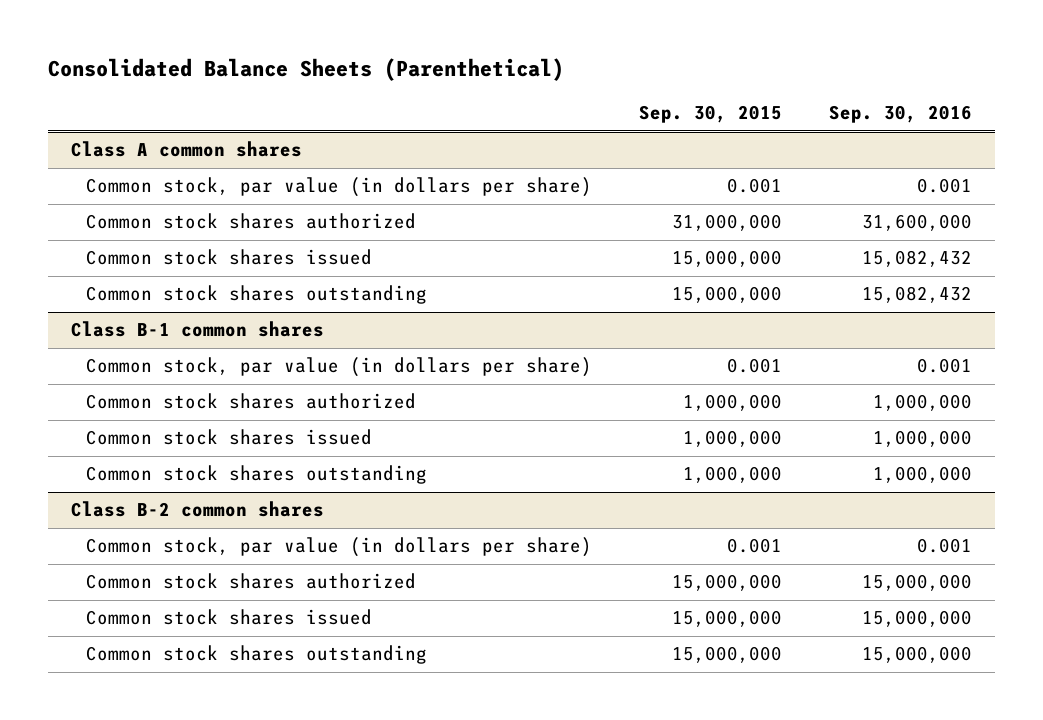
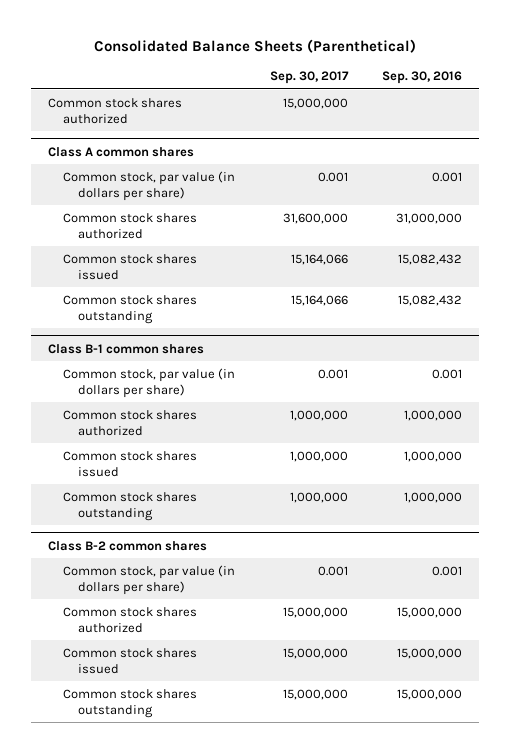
[638,105,782,124] Sep. 30, 2015 -> none
none -> [269,71,349,85] Sep. 30, 2017
none -> [47,97,182,124] Common stock shares authorized
[861,214,972,232] 31,600,000 -> [395,212,462,224] 31,000,000

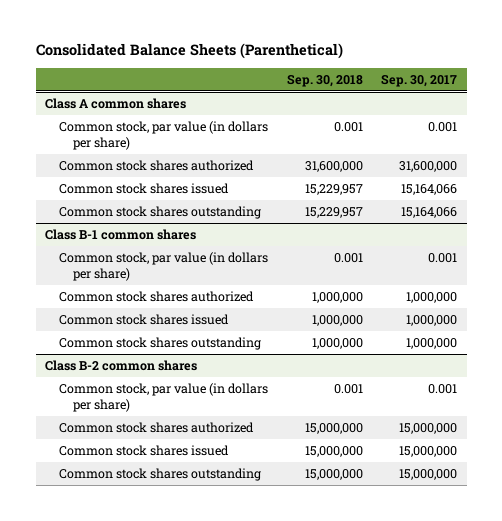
[381,71,462,85] Sep. 30, 2016 -> none
none -> [286,73,363,87] Sep. 30, 2018
[47,97,182,124] Common stock shares authorized -> none

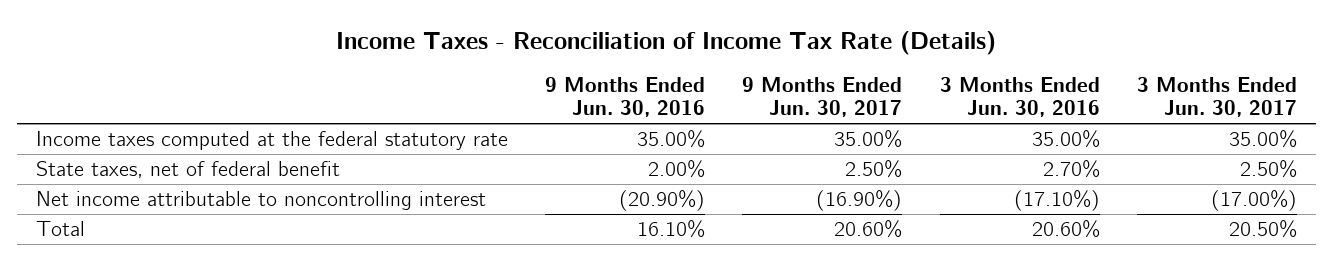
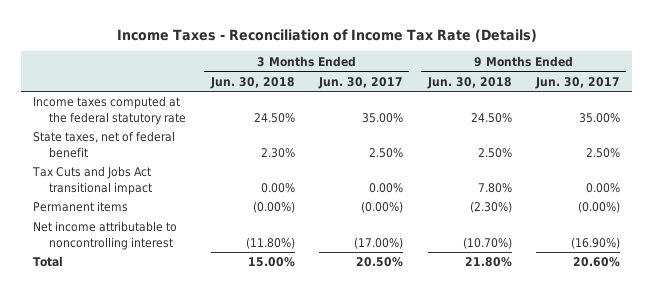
[545,76,706,118] 9 Months Ended Jun. 30, 2016 -> none
[939,76,1100,118] 3 Months Ended Jun. 30, 2016 -> none
none -> [209,76,295,89] Jun. 30, 2018
none -> [426,76,512,89] Jun. 30, 2018
none -> [32,166,153,195] Tax Cuts and Jobs Act transitional impact
none -> [33,201,129,213] Permanent items

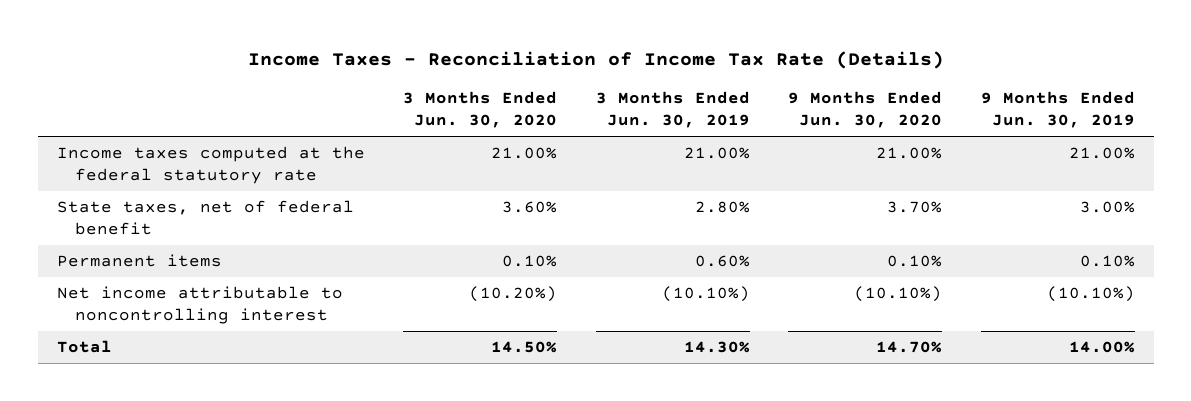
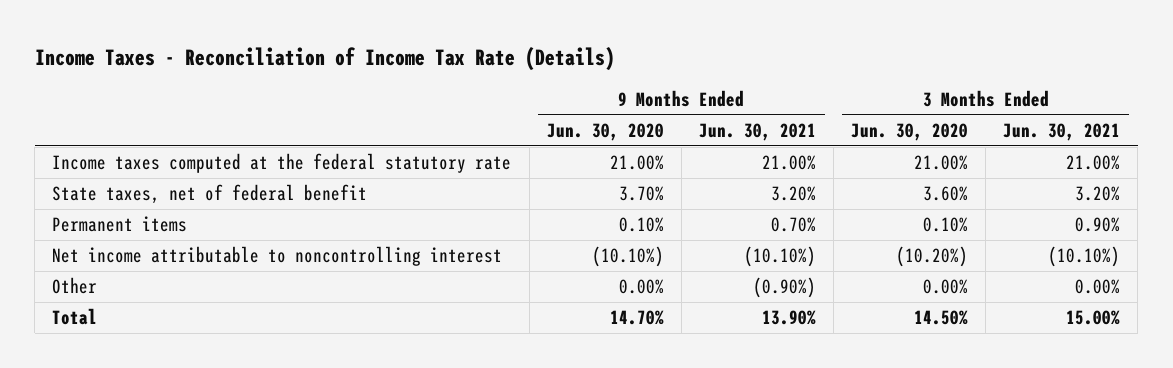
[595,91,750,129] 3 Months Ended Jun. 30, 2019 -> none
[980,91,1135,129] 9 Months Ended Jun. 30, 2019 -> none
none -> [698,122,816,141] Jun. 30, 2021
none -> [1003,122,1121,141] Jun. 30, 2021
none -> [52,277,98,295] Other

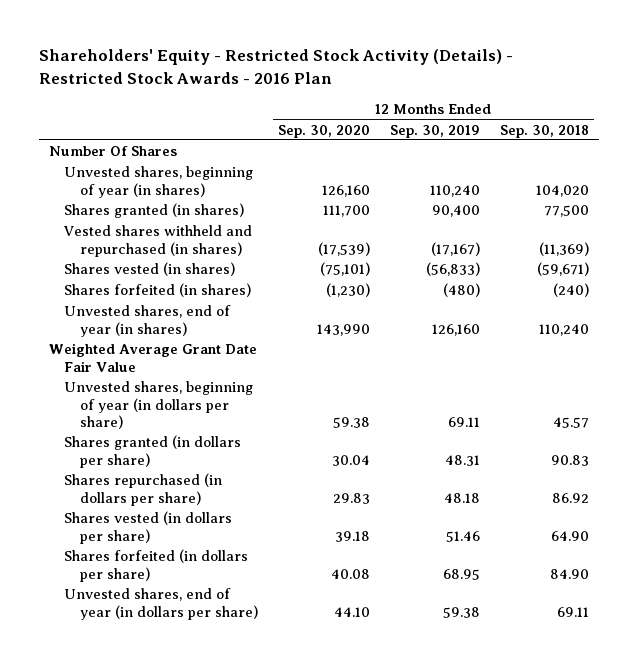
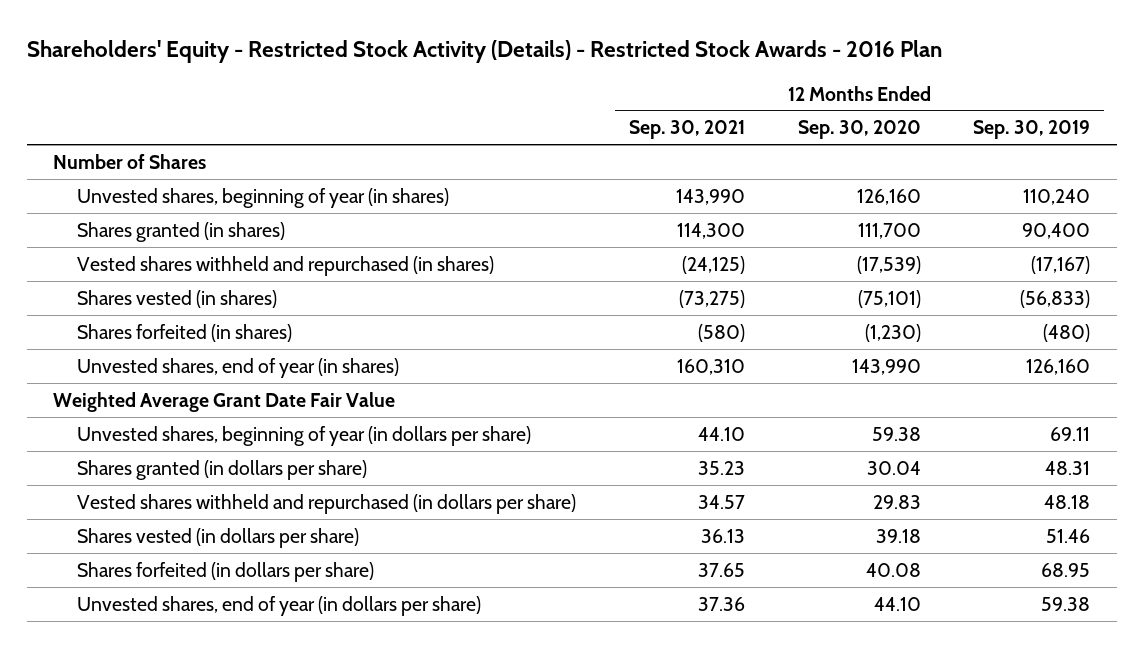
[499,124,589,138] Sep. 30, 2018 -> none
none -> [628,120,745,140] Sep. 30, 2021
[49,146,178,157] Number Of Shares -> [53,153,207,169] Number of Shares
[64,473,223,506] Shares repurchased (in dollars per share) -> [76,493,576,514] Vested shares withheld and repurchased (in dollars per share)

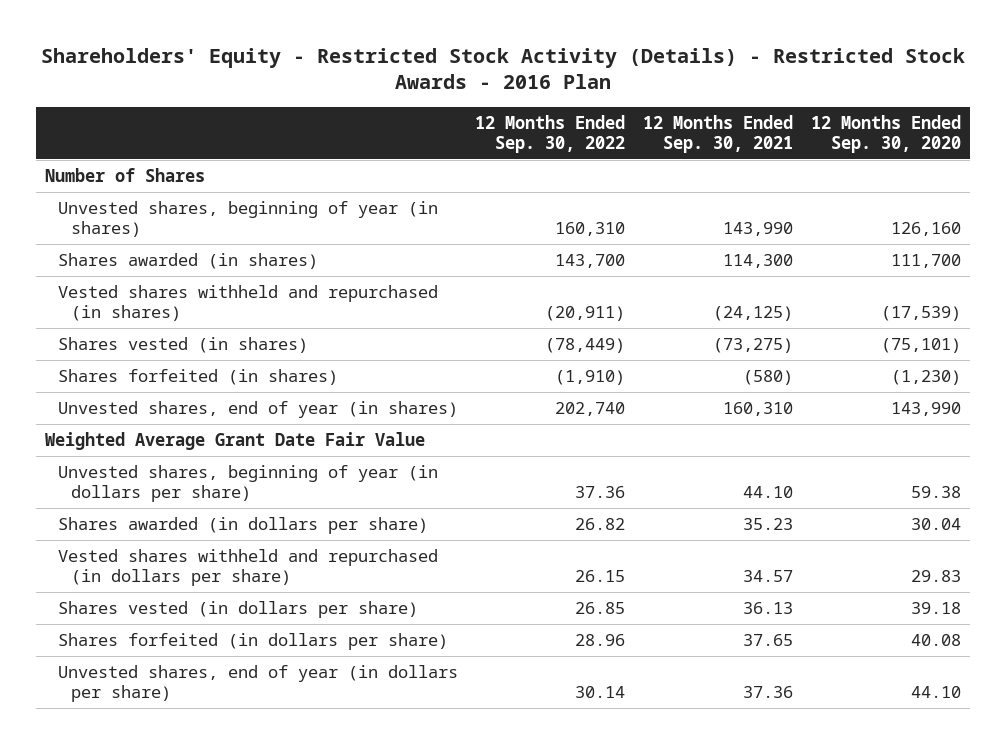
[973,120,1091,140] Sep. 30, 2019 -> none
none -> [475,114,626,153] 12 Months Ended Sep. 30, 2022
[76,221,285,242] Shares granted (in shares) -> [57,253,318,270] Shares awarded (in shares)
[76,459,367,480] Shares granted (in dollars per share) -> [57,517,428,535] Shares awarded (in dollars per share)

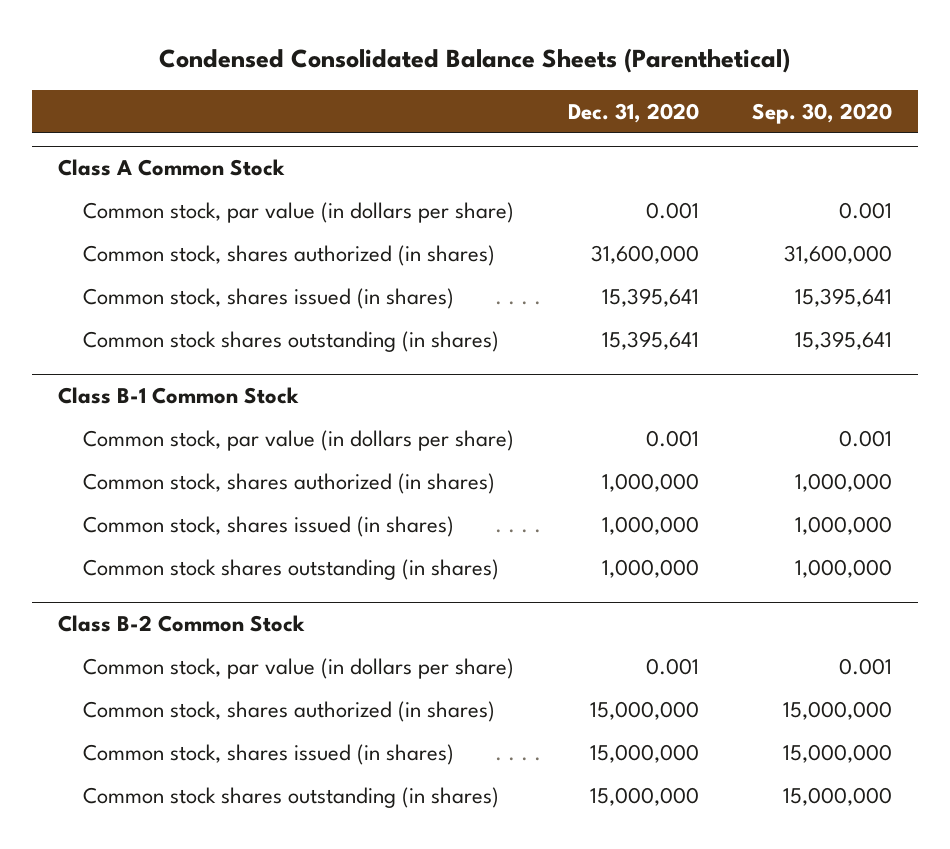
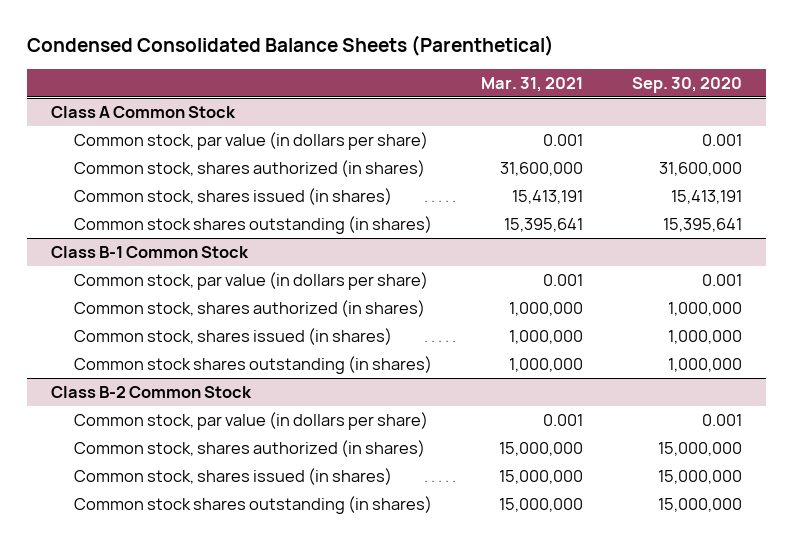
[567,102,699,123] Dec. 31, 2020 -> none
none -> [480,76,583,92] Mar. 31, 2021
[794,287,892,307] 15,395,641 -> [670,190,742,205] 15,413,191

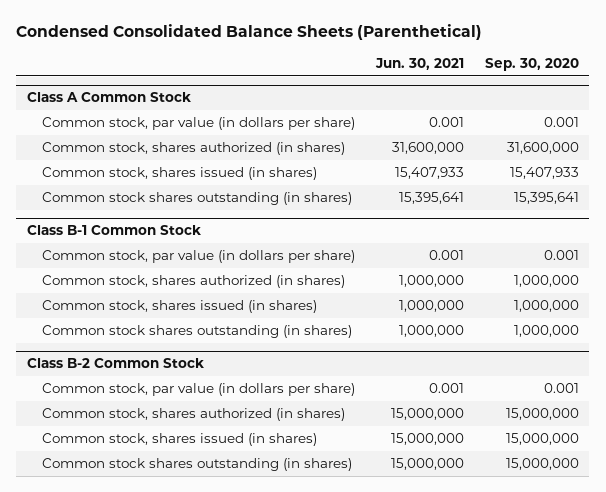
[480,76,583,92] Mar. 31, 2021 -> none
none -> [374,58,464,71] Jun. 30, 2021
[670,190,742,205] 15,413,191 -> [509,167,579,180] 15,407,933

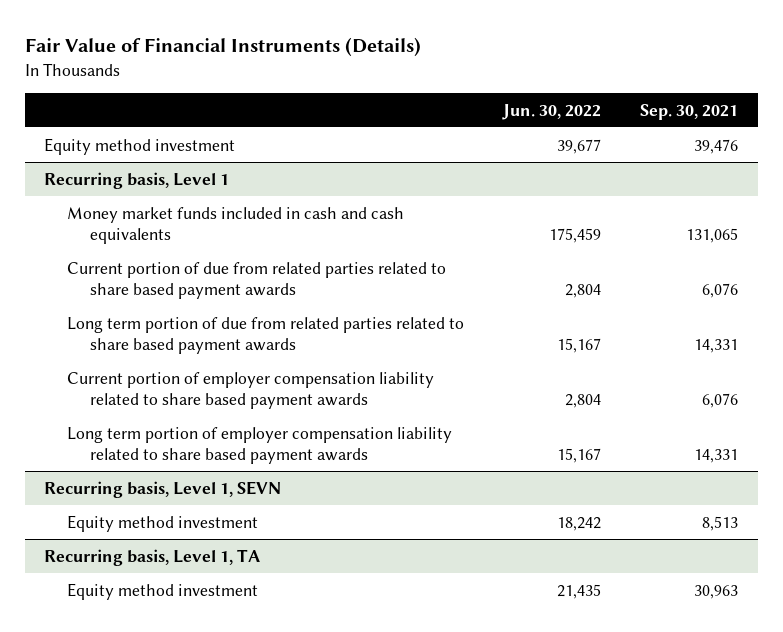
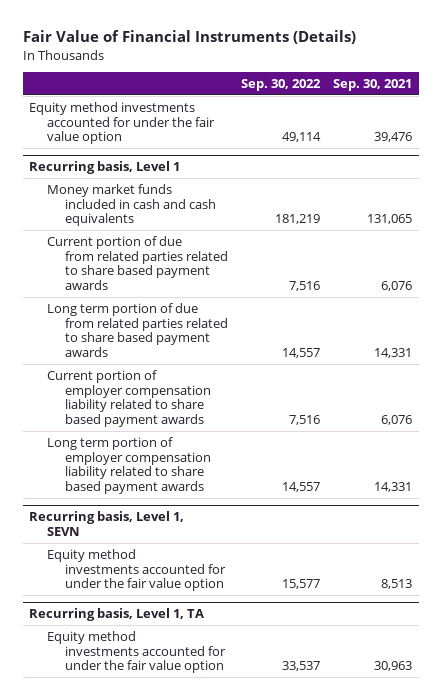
[502,103,602,120] Jun. 30, 2022 -> none
none -> [241,79,322,92] Sep. 30, 2022
[44,137,236,155] Equity method investment -> [29,101,216,145] Equity method investments accounted for under the fair value option
[66,514,258,532] Equity method investment -> [47,548,226,592] Equity method investments accounted for under the fair value option
[66,582,258,600] Equity method investment -> [47,630,226,674] Equity method investments accounted for under the fair value option

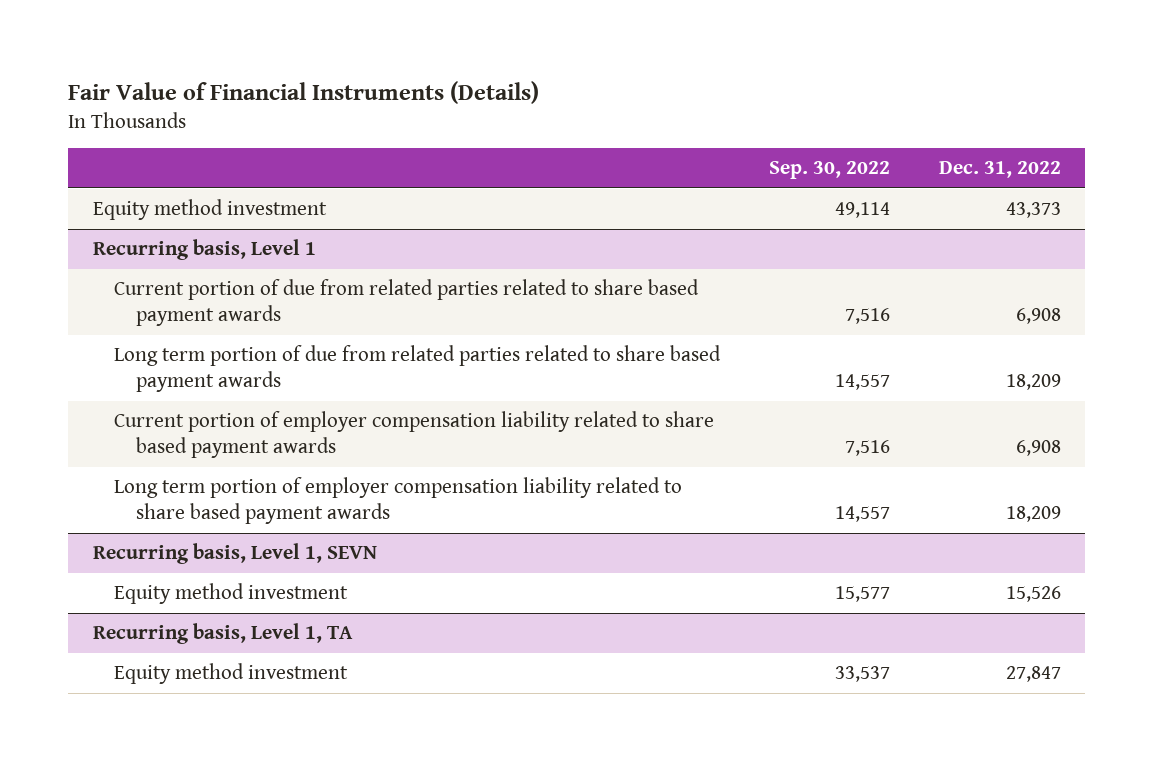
[333,79,413,92] Sep. 30, 2021 -> none
none -> [938,161,1061,179] Dec. 31, 2022
[29,101,216,145] Equity method investments accounted for under the fair value option -> [92,199,327,221] Equity method investment
[47,183,216,227] Money market funds included in cash and cash equivalents -> none
[47,548,226,592] Equity method investments accounted for under the fair value option -> [114,583,349,605] Equity method investment
[47,630,226,674] Equity method investments accounted for under the fair value option -> [114,663,349,685] Equity method investment

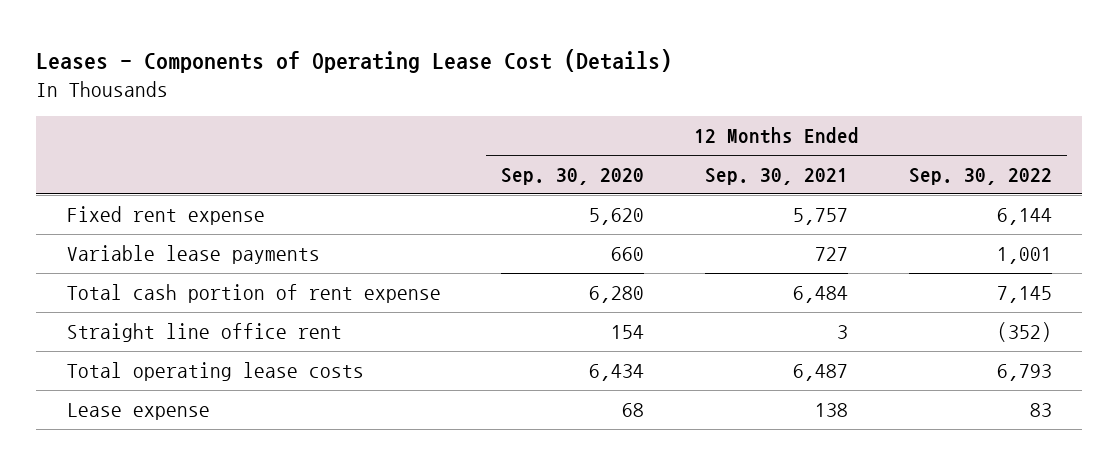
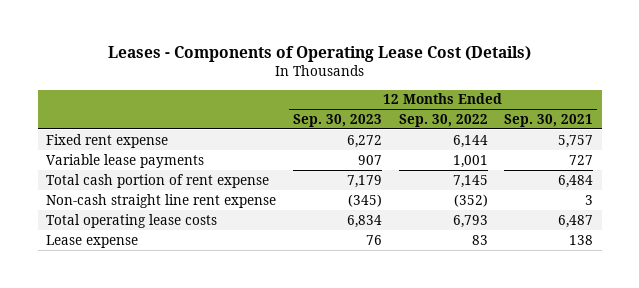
[501,168,645,186] Sep. 30, 2020 -> none
none -> [292,113,382,127] Sep. 30, 2023
[66,322,342,342] Straight line office rent -> [46,193,277,208] Non-cash straight line rent expense

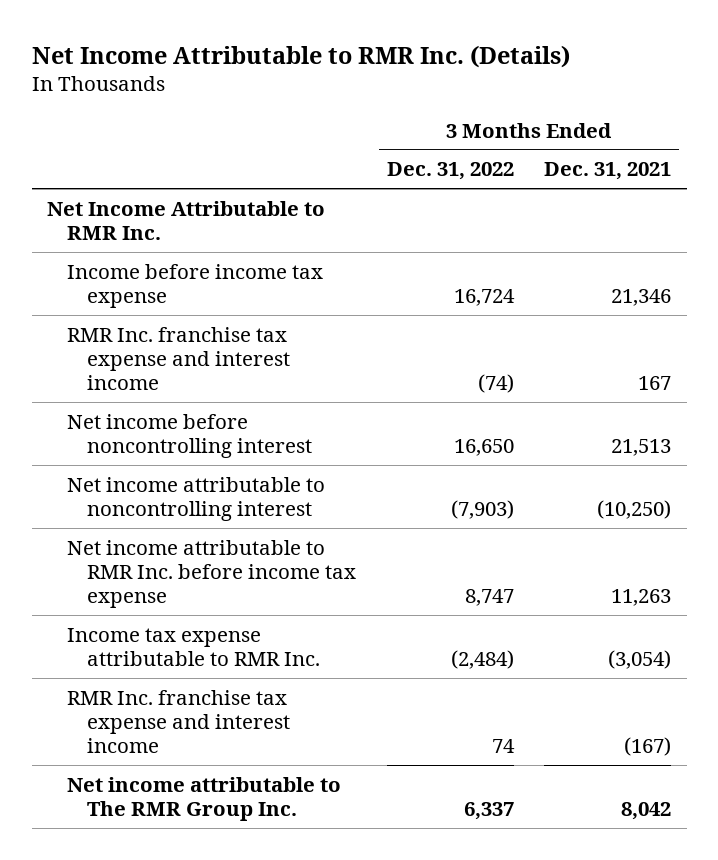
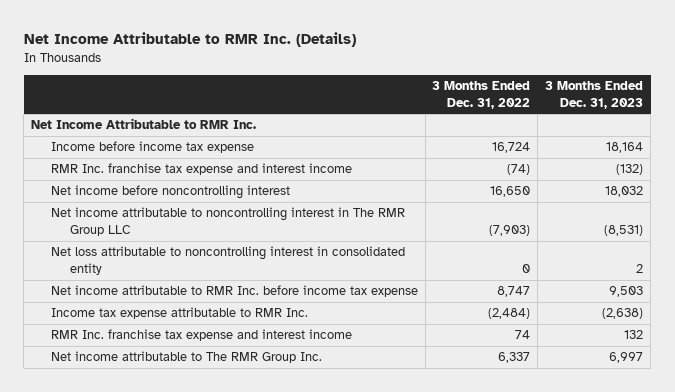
[544,162,672,181] Dec. 31, 2021 -> none
none -> [545,81,644,109] 3 Months Ended Dec. 31, 2023
[67,476,326,521] Net income attributable to noncontrolling interest -> [50,207,405,237] Net income attributable to noncontrolling interest in The RMR Group LLC
none -> [50,246,405,276] Net loss attributable to noncontrolling interest in consolidated entity

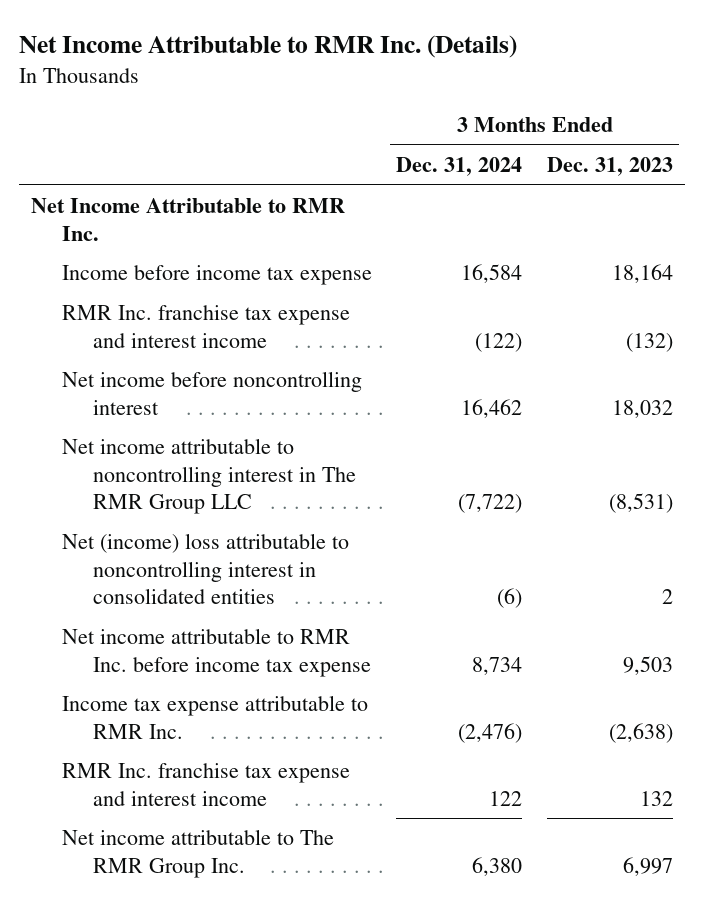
[432,81,531,109] 3 Months Ended Dec. 31, 2022 -> none
none -> [396,157,523,177] Dec. 31, 2024
[50,246,405,276] Net loss attributable to noncontrolling interest in consolidated entity -> [61,533,349,605] Net (income) loss attributable to noncontrolling interest in consolidated entities

